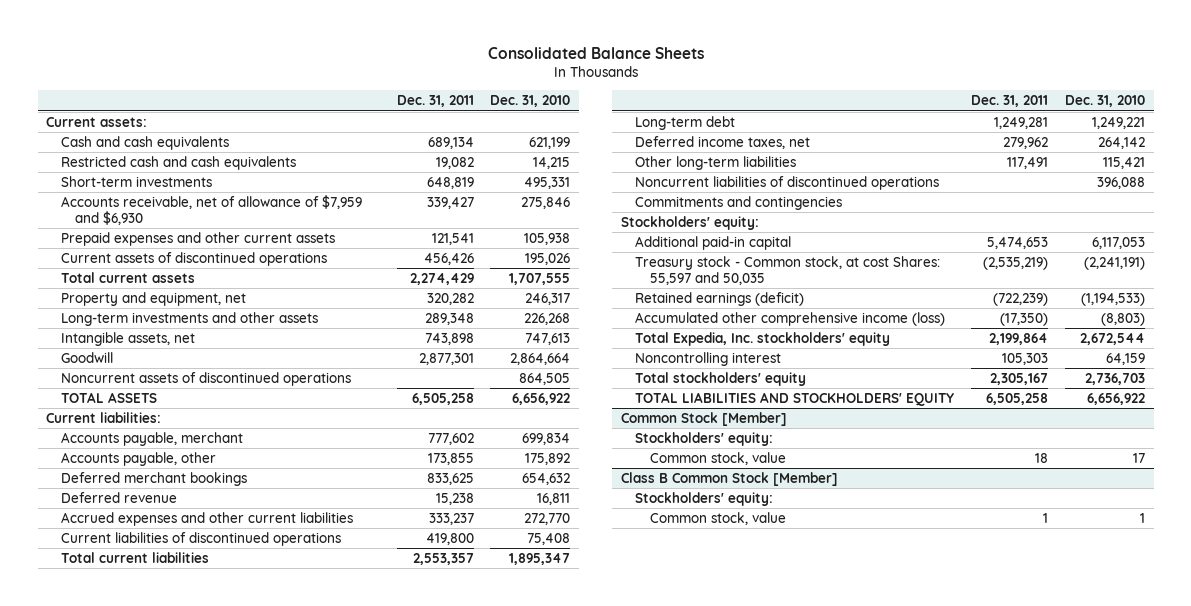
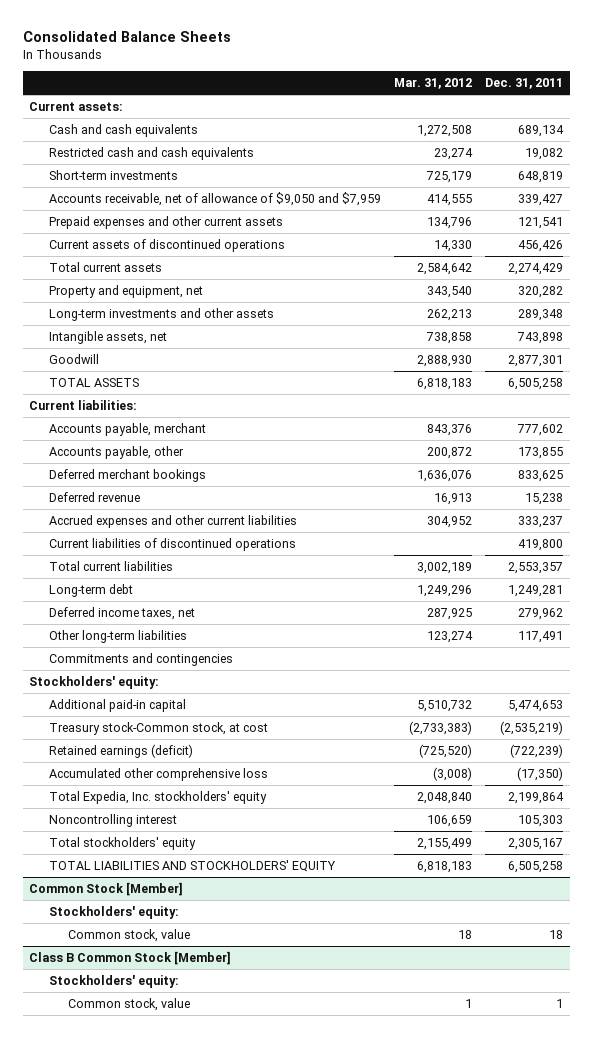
[490,95,571,108] Dec. 31, 2010 -> none
none -> [393,78,472,90] Mar. 31, 2012
[60,194,362,225] Accounts receivable, net of allowance of $7,959 and $6,930 -> [48,192,381,207] Accounts receivable, net of allowance of $9,050 and $7,959
[60,371,351,386] Noncurrent assets of discontinued operations -> none
[635,175,940,190] Noncurrent liabilities of discontinued operations -> none
[635,255,941,285] Treasury stock - Common stock, at cost Shares: 55,597 and 50,035 -> [48,722,268,736] Treasury stock-Common stock, at cost
[635,311,946,326] Accumulated other comprehensive income (loss) -> [48,768,268,782] Accumulated other comprehensive loss

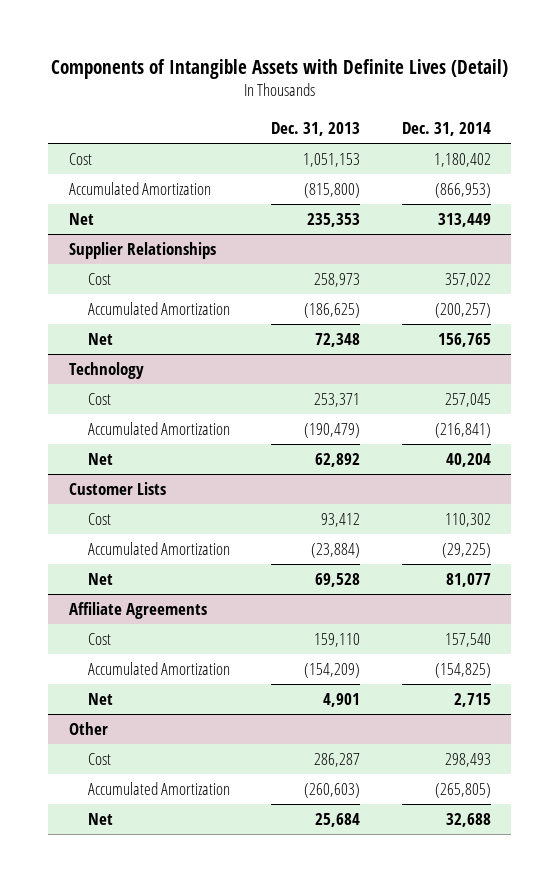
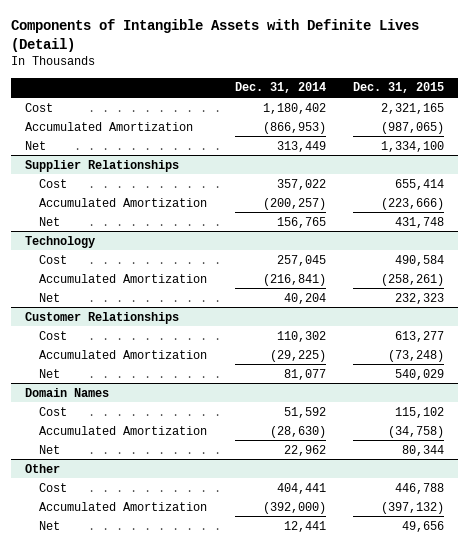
[271,121,361,136] Dec. 31, 2013 -> none
none -> [353,82,445,94] Dec. 31, 2015
[68,482,166,496] Customer Lists -> none
none -> [25,311,180,324] Customer Relationships
[68,602,207,620] Affiliate Agreements -> none
none -> [25,387,110,397] Domain Names
[444,633,491,648] 157,540 -> [283,406,326,418] 51,592
[434,663,491,679] (154,825) -> [269,425,326,438] (28,630)
[453,693,491,708] 2,715 -> [283,444,326,456] 22,962
[444,753,491,768] 298,493 -> [276,482,326,494] 404,441
[434,783,491,799] (265,805) -> [262,501,326,514] (392,000)
[445,813,491,828] 32,688 -> [283,520,326,532] 12,441

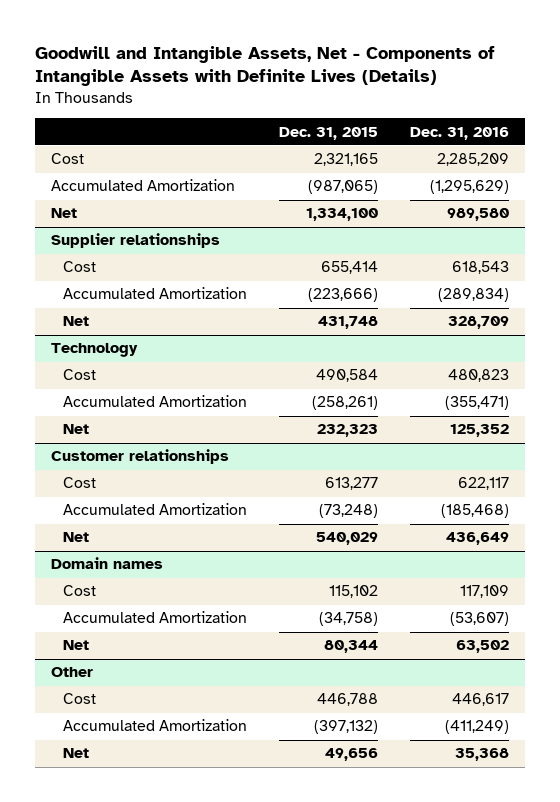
[11,19,420,53] Components of Intangible Assets with Definite Lives (Detail) -> [34,45,495,87] Goodwill and Intangible Assets, Net - Components of Intangible Assets with Definite Lives (Details)
[234,82,326,94] Dec. 31, 2014 -> none
none -> [409,126,509,140] Dec. 31, 2016
[25,159,180,172] Supplier Relationships -> [50,233,220,249] Supplier relationships
[25,311,180,324] Customer Relationships -> [50,449,229,465] Customer relationships
[25,387,110,397] Domain Names -> [50,557,163,570] Domain names

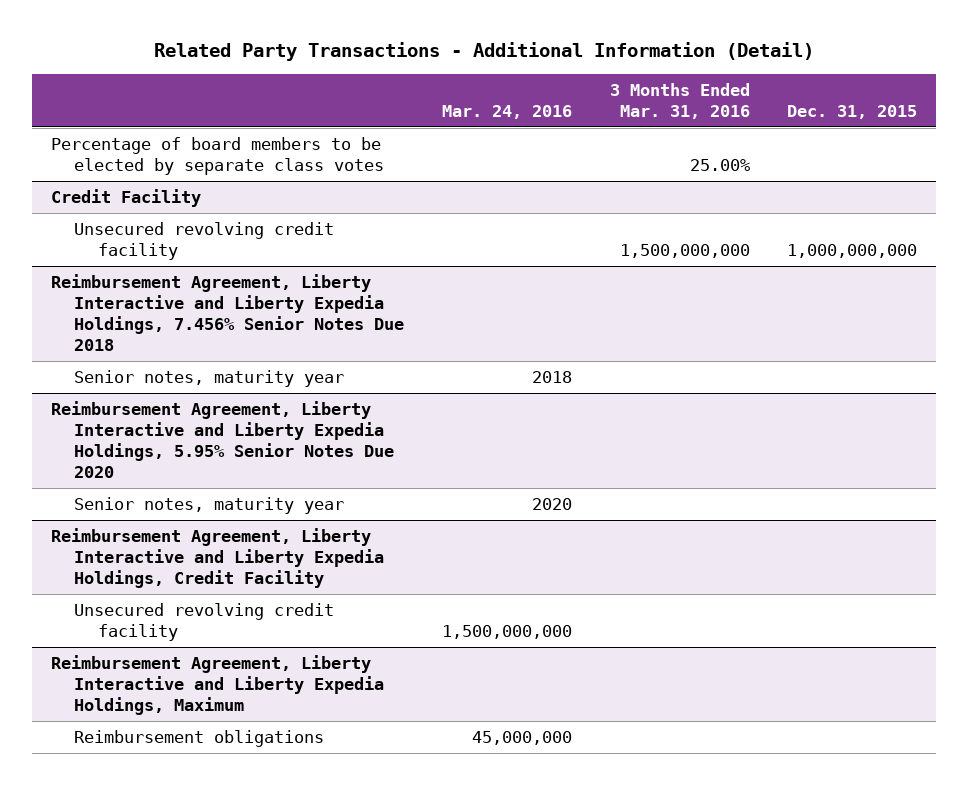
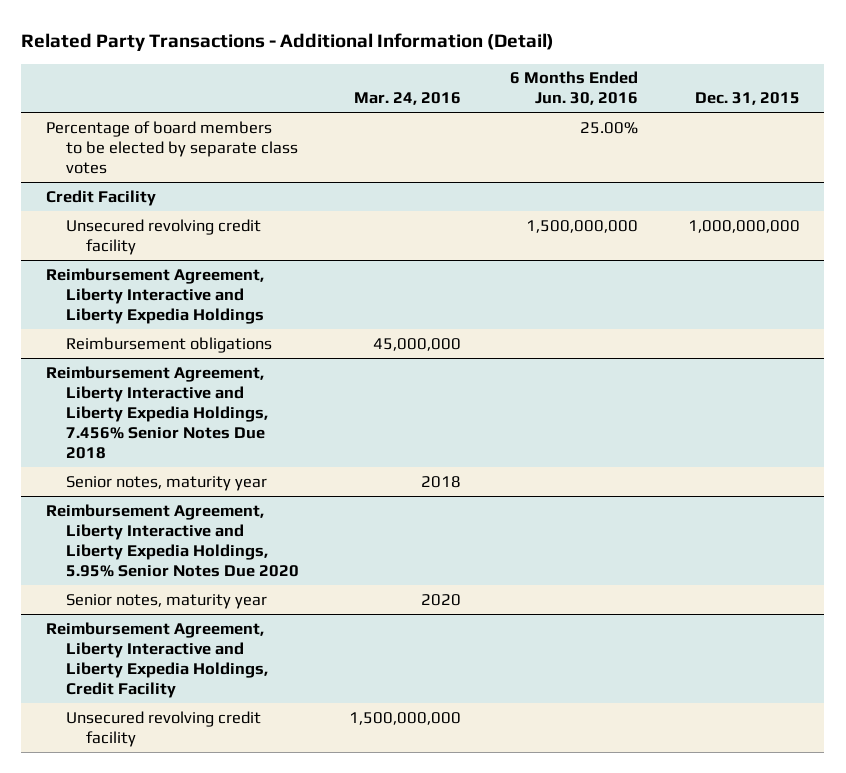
[609,82,750,119] 3 Months Ended Mar. 31, 2016 -> none
none -> [510,71,639,106] 6 Months Ended Jun. 30, 2016
none -> [46,267,265,324] Reimbursement Agreement, Liberty Interactive and Liberty Expedia Holdings
none -> [66,336,273,353] Reimbursement obligations
[50,654,385,716] Reimbursement Agreement, Liberty Interactive and Liberty Expedia Holdings, Maximum -> none
[74,729,325,747] Reimbursement obligations -> none

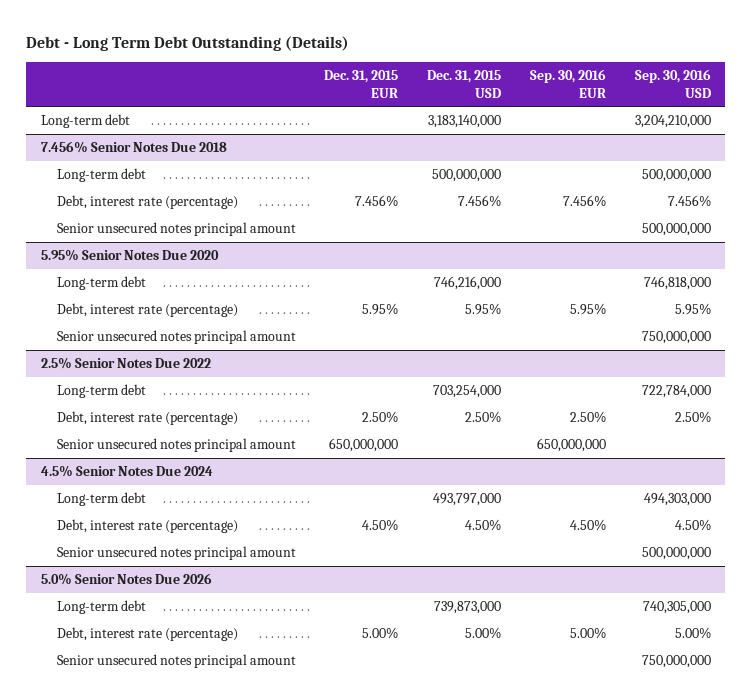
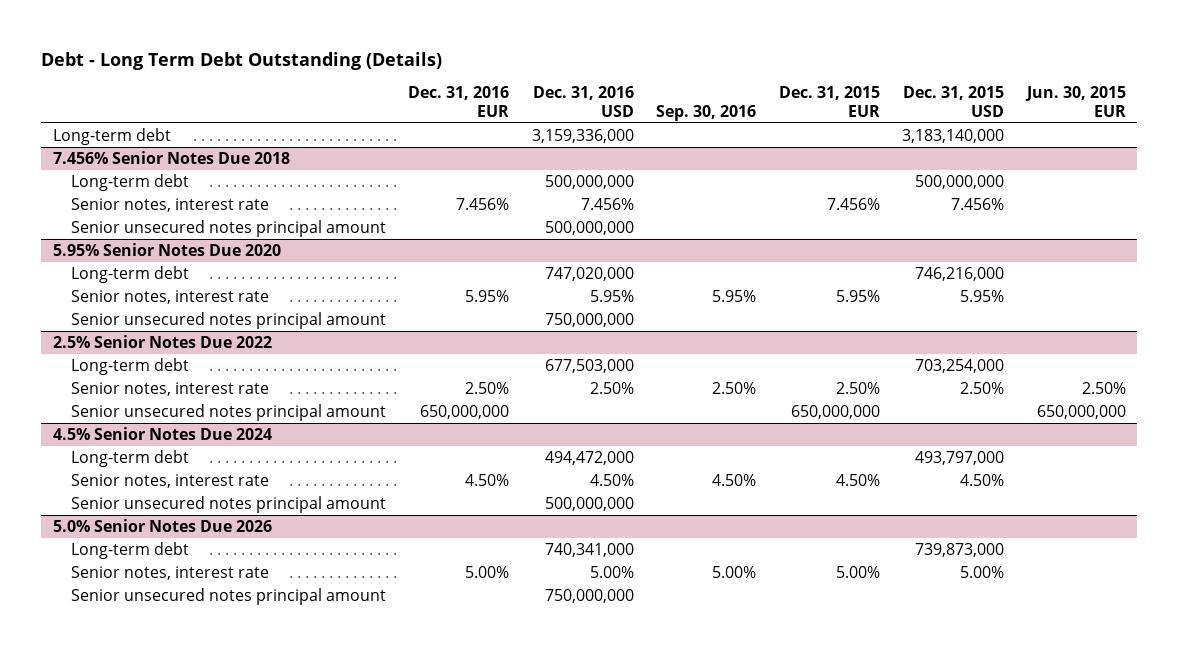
[529,69,606,98] Sep. 30, 2016 EUR -> none
[634,69,711,98] Sep. 30, 2016 USD -> none
none -> [408,86,510,117] Dec. 31, 2016 EUR
none -> [532,86,634,117] Dec. 31, 2016 USD
none -> [656,104,757,121] Sep. 30, 2016
none -> [1025,86,1127,117] Jun. 30, 2015 EUR
[56,195,238,210] Debt, interest rate (percentage) -> [70,197,269,212] Senior notes, interest rate
[56,303,238,318] Debt, interest rate (percentage) -> [70,289,269,304] Senior notes, interest rate
[56,411,238,426] Debt, interest rate (percentage) -> [70,381,269,396] Senior notes, interest rate
[56,519,238,534] Debt, interest rate (percentage) -> [70,473,269,488] Senior notes, interest rate
[56,627,238,642] Debt, interest rate (percentage) -> [70,565,269,580] Senior notes, interest rate

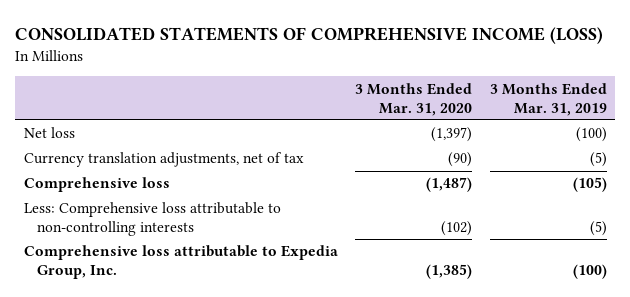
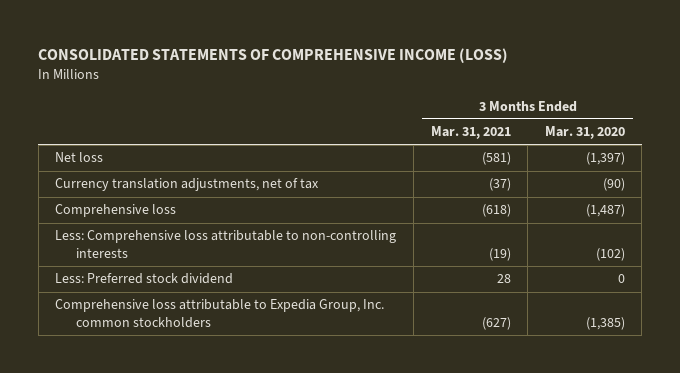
[489,82,607,116] 3 Months Ended Mar. 31, 2019 -> none
none -> [430,126,511,140] Mar. 31, 2021
none -> [55,273,234,285] Less: Preferred stock dividend
[23,245,338,280] Comprehensive loss attributable to Expedia Group, Inc. -> [55,299,385,328] Comprehensive loss attributable to Expedia Group, Inc. common stockholders

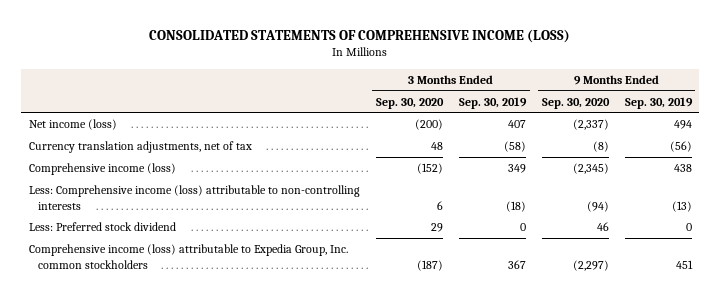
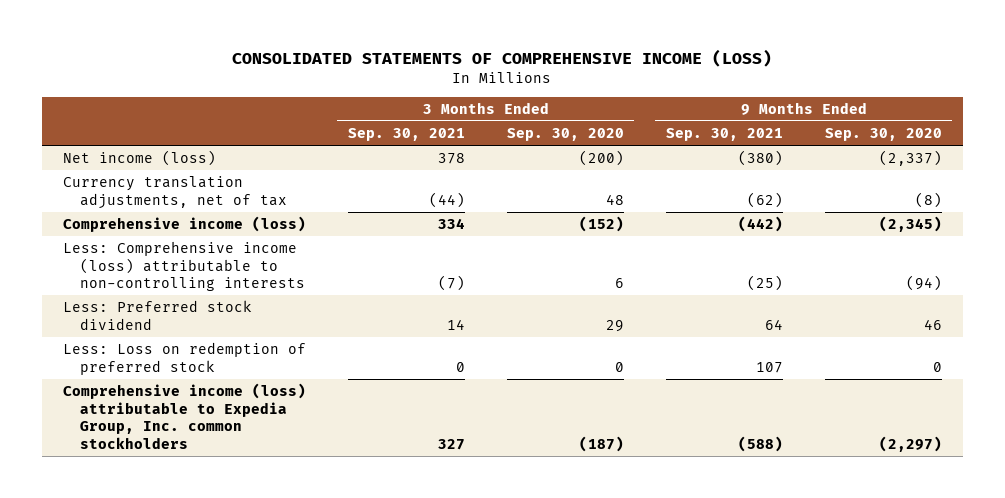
[458,96,527,109] Sep. 30, 2019 -> none
[624,96,693,109] Sep. 30, 2019 -> none
none -> [347,127,465,141] Sep. 30, 2021
none -> [665,127,783,141] Sep. 30, 2021
none -> [62,341,306,375] Less: Loss on redemption of preferred stock

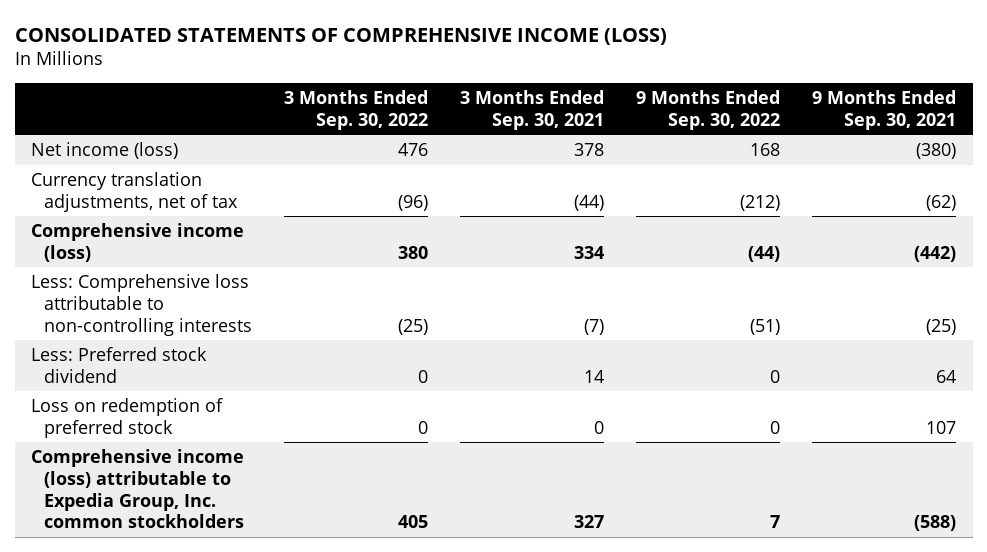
[506,127,624,141] Sep. 30, 2020 -> none
[824,127,942,141] Sep. 30, 2020 -> none
none -> [283,89,428,130] 3 Months Ended Sep. 30, 2022
none -> [636,89,781,130] 9 Months Ended Sep. 30, 2022
[62,240,306,292] Less: Comprehensive income (loss) attributable to non-controlling interests -> [30,274,252,336] Less: Comprehensive loss attributable to non-controlling interests
[62,341,306,375] Less: Loss on redemption of preferred stock -> [30,398,223,438] Loss on redemption of preferred stock

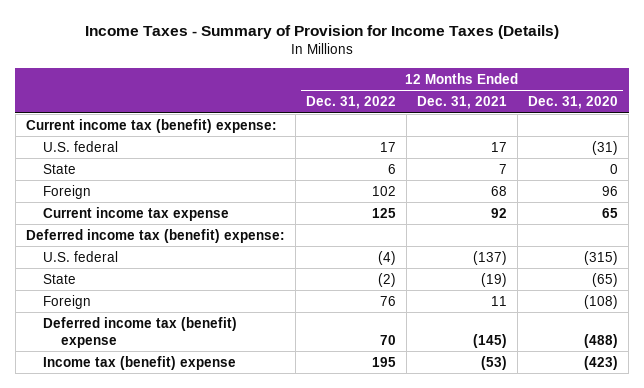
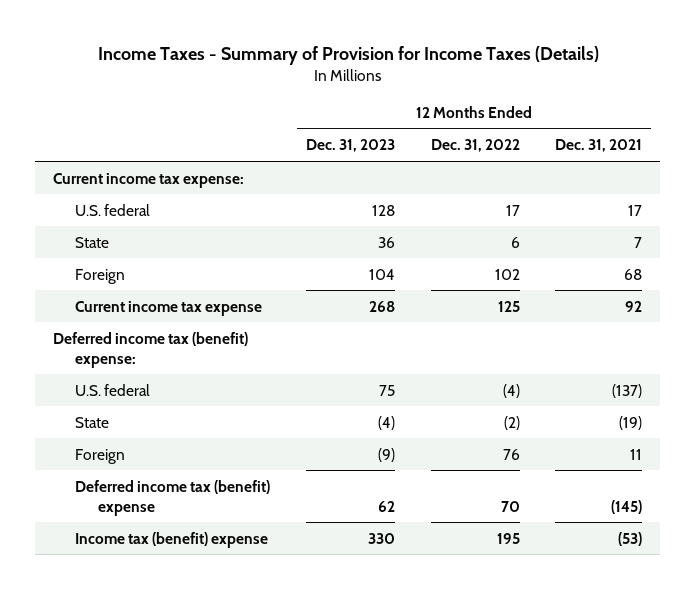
[528,95,619,109] Dec. 31, 2020 -> none
none -> [305,139,395,153] Dec. 31, 2023
[25,118,277,133] Current income tax (benefit) expense: -> [53,172,245,188] Current income tax expense:

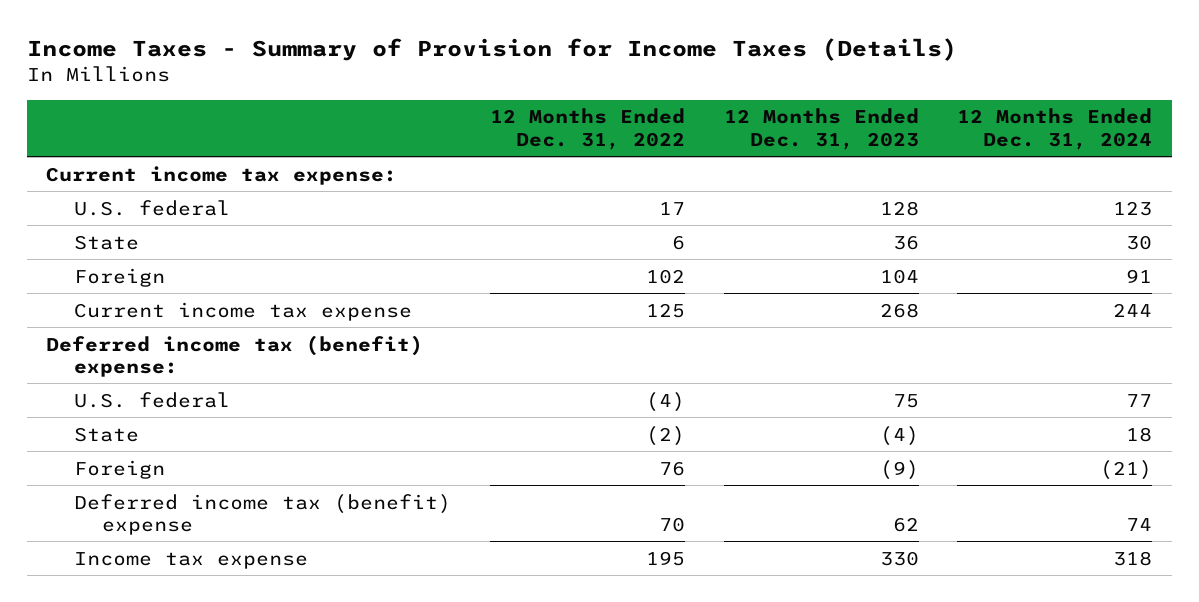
[555,139,643,153] Dec. 31, 2021 -> none
none -> [957,108,1153,150] 12 Months Ended Dec. 31, 2024
[75,531,269,548] Income tax (benefit) expense -> [74,551,309,569] Income tax expense

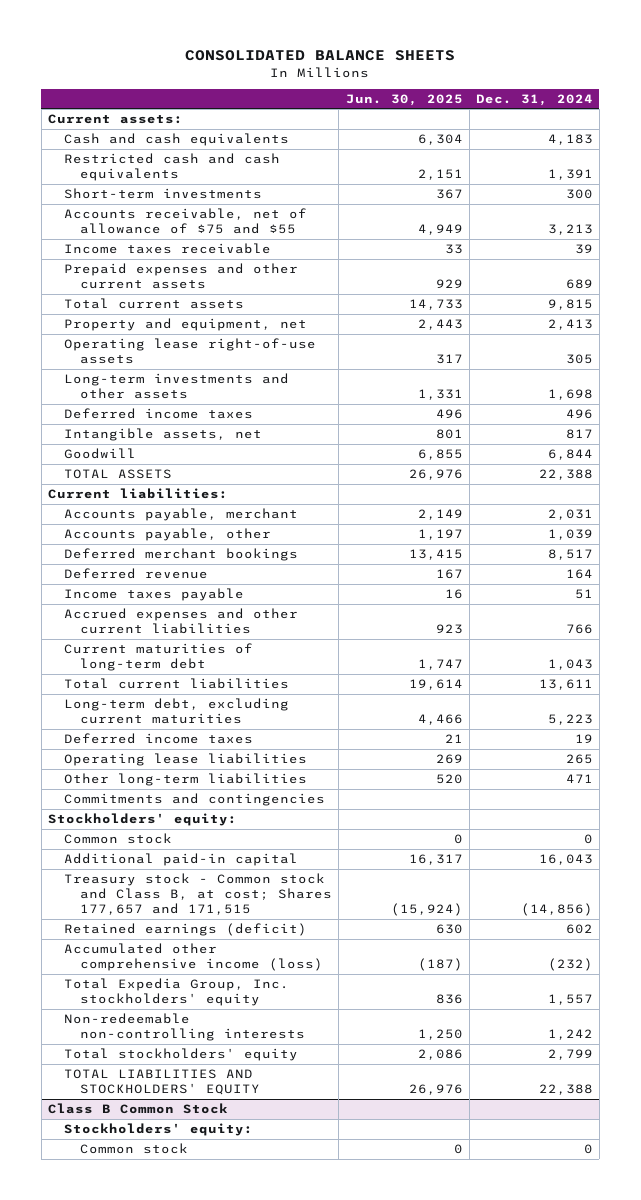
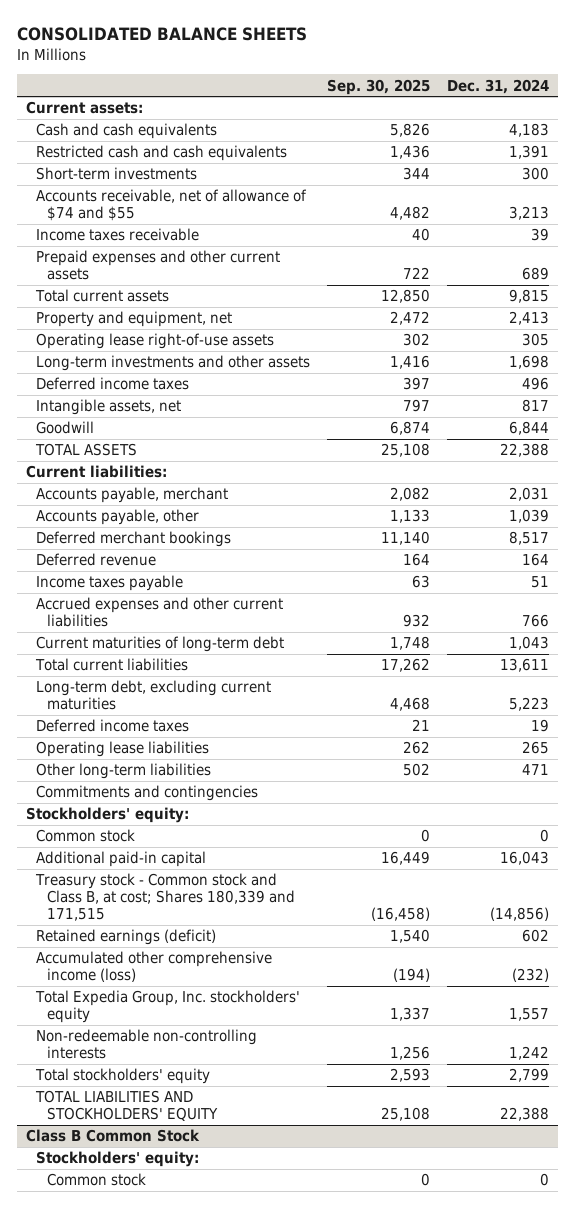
[345,93,463,106] Jun. 30, 2025 -> none
none -> [327,78,431,95] Sep. 30, 2025
[64,208,308,235] Accounts receivable, net of allowance of $75 and $55 -> [36,189,308,222] Accounts receivable, net of allowance of $74 and $55
[64,873,333,916] Treasury stock - Common stock and Class B, at cost; Shares 177,657 and 171,515 -> [35,873,296,922] Treasury stock - Common stock and Class B, at cost; Shares 180,339 and 171,515

